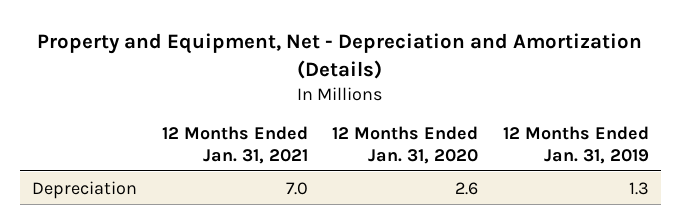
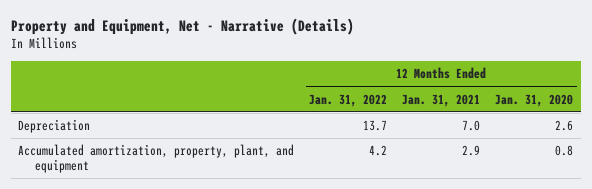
[37,32,643,79] Property and Equipment, Net - Depreciation and Amortization (Details) -> [10,17,354,35] Property and Equipment, Net - Narrative (Details)
[502,126,649,164] 12 Months Ended Jan. 31, 2019 -> none
none -> [309,93,388,107] Jan. 31, 2022
none -> [18,144,295,173] Accumulated amortization, property, plant, and equipment

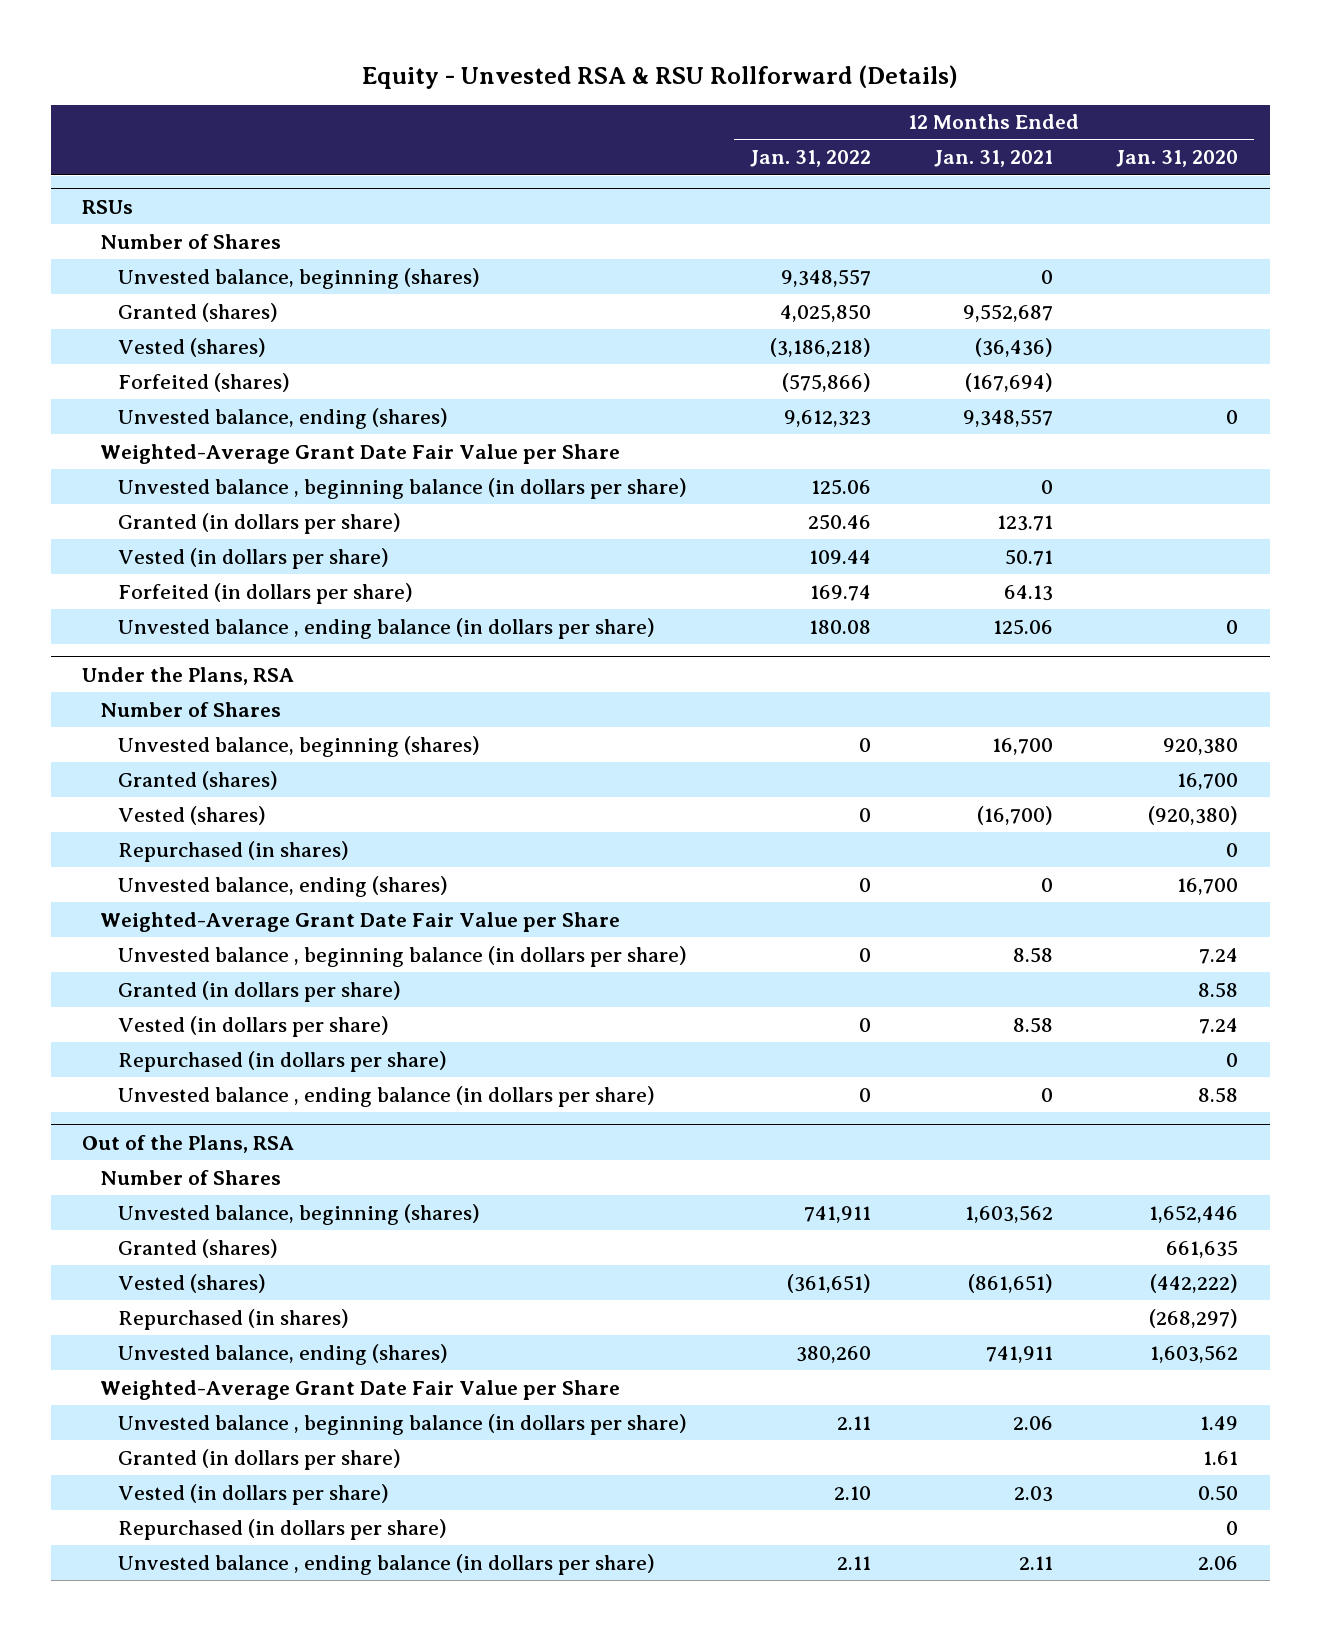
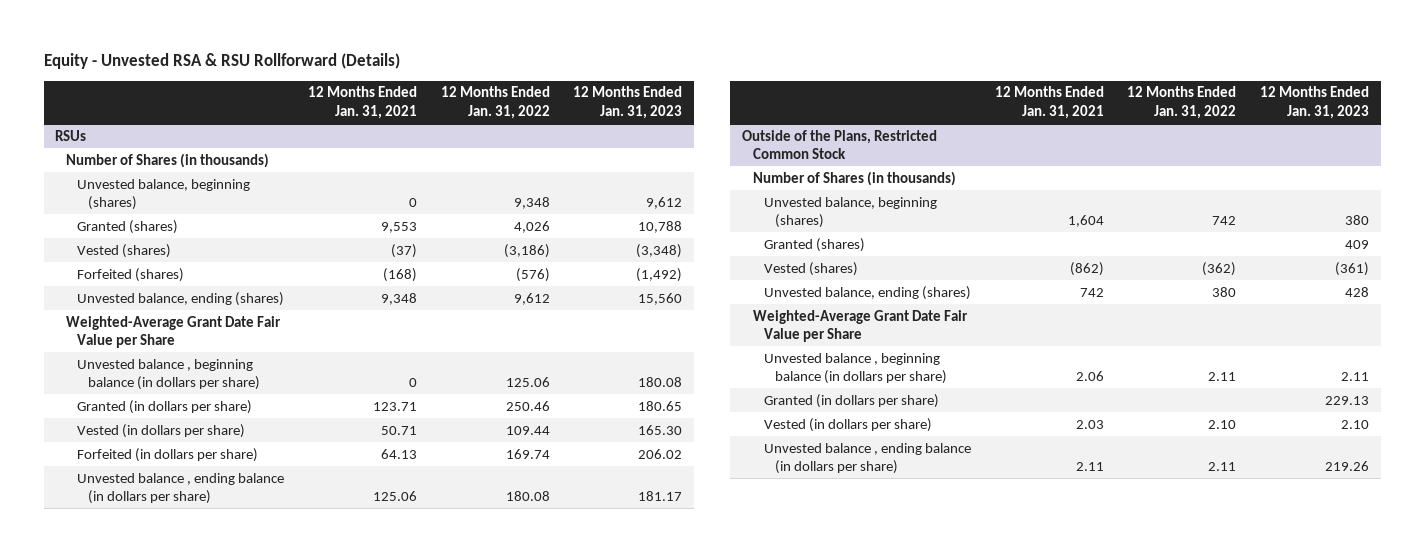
[1116,150,1239,168] Jan. 31, 2020 -> none
none -> [573,86,683,119] 12 Months Ended Jan. 31, 2023
[100,233,282,249] Number of Shares -> [66,152,270,168] Number of Shares (in thousands)
[781,268,872,287] 9,348,557 -> [513,197,550,210] 9,348
[780,303,872,322] 4,025,850 -> [513,220,550,233] 4,026
[963,303,1054,322] 9,552,687 -> [380,221,417,233] 9,553
[770,337,872,357] (3,186,218) -> [503,243,550,258] (3,186)
[975,337,1054,357] (36,436) -> [390,243,417,258] (37)
[782,372,872,392] (575,866) -> [515,267,550,282] (576)
[965,372,1054,392] (167,694) -> [382,267,417,282] (168)
[784,409,872,427] 9,612,323 -> [513,292,550,305] 9,612
[963,408,1054,427] 9,348,557 -> [380,292,417,305] 9,348
[82,666,295,685] Under the Plans, RSA -> none
[117,770,278,790] Granted (shares) -> none
[117,805,266,825] Vested (shares) -> none
[117,840,349,862] Repurchased (in shares) -> none
[117,875,448,897] Unvested balance, ending (shares) -> none
[100,911,621,932] Weighted-Average Grant Date Fair Value per Share -> none
[117,945,687,967] Unvested balance , beginning balance (in dollars per share) -> none
[117,980,401,1002] Granted (in dollars per share) -> none
[117,1015,389,1037] Vested (in dollars per share) -> none
[117,1050,447,1072] Repurchased (in dollars per share) -> none
[117,1085,655,1107] Unvested balance , ending balance (in dollars per share) -> none
[82,1134,295,1153] Out of the Plans, RSA -> none
[100,1169,282,1185] Number of Shares -> none
[117,1203,480,1225] Unvested balance, beginning (shares) -> none
none -> [742,129,938,160] Outside of the Plans, Restricted Common Stock
[100,701,282,717] Number of Shares -> [753,170,957,186] Number of Shares (in thousands)
[859,737,872,752] 0 -> [1212,216,1237,226] 742
[992,737,1054,755] 16,700 -> [1067,215,1104,228] 1,604
[117,1308,349,1330] Repurchased (in shares) -> none
[787,1273,872,1293] (361,651) -> [1202,261,1237,276] (362)
[968,1273,1054,1293] (861,651) -> [1069,261,1104,276] (862)
[796,1345,872,1363] 380,260 -> [1212,286,1237,297] 380
[986,1345,1054,1363] 741,911 -> [1079,287,1104,297] 742
[117,1518,447,1540] Repurchased (in dollars per share) -> none

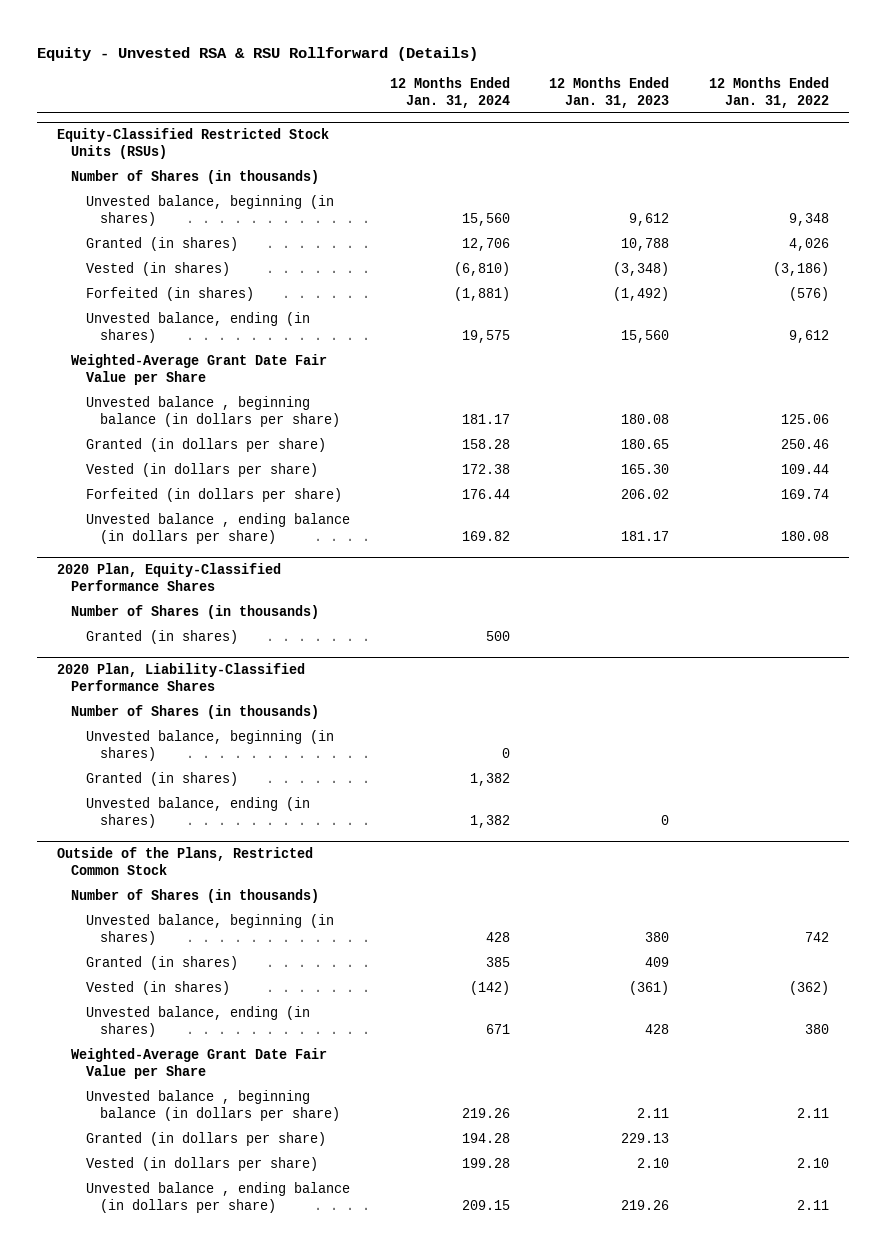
[307,86,417,119] 12 Months Ended Jan. 31, 2021 -> none
none -> [389,77,510,108] 12 Months Ended Jan. 31, 2024
[55,129,87,141] RSUs -> none
none -> [56,128,329,159] Equity-Classified Restricted Stock Units (RSUs)
[77,178,251,211] Unvested balance, beginning (shares) -> [85,195,334,226] Unvested balance, beginning (in shares)
[77,219,179,234] Granted (shares) -> [85,237,238,252] Granted (in shares)
[77,243,172,258] Vested (shares) -> [85,262,230,277] Vested (in shares)
[77,267,185,282] Forfeited (shares) -> [85,287,254,302] Forfeited (in shares)
[77,291,285,306] Unvested balance, ending (shares) -> [85,312,310,343] Unvested balance, ending (in shares)
none -> [56,563,281,591] 2020 Plan, Equity-Classified Performance Shares
none -> [71,605,320,620] Number of Shares (in thousands)
none -> [85,630,238,645] Granted (in shares)
none -> [56,663,305,691] 2020 Plan, Liability-Classified Performance Shares
none -> [71,705,320,720] Number of Shares (in thousands)
none -> [85,730,334,761] Unvested balance, beginning (in shares)
none -> [85,772,238,787] Granted (in shares)
none -> [85,797,310,828] Unvested balance, ending (in shares)
[763,196,937,229] Unvested balance, beginning (shares) -> [85,914,334,945] Unvested balance, beginning (in shares)
[763,237,865,252] Granted (shares) -> [85,956,238,971] Granted (in shares)
[763,261,858,276] Vested (shares) -> [85,981,230,996] Vested (in shares)
[763,285,971,300] Unvested balance, ending (shares) -> [85,1006,310,1037] Unvested balance, ending (in shares)

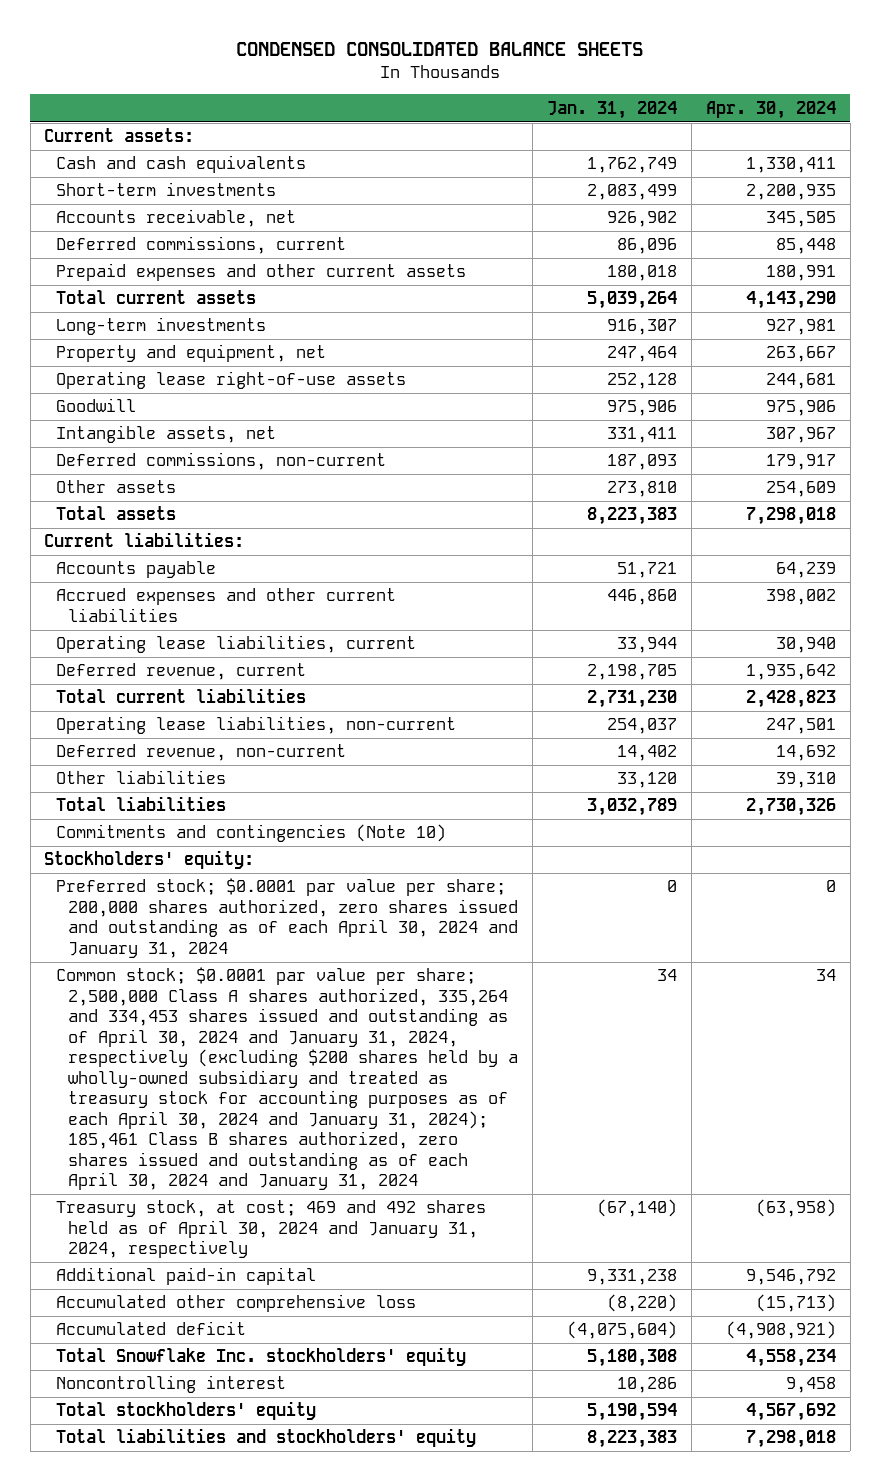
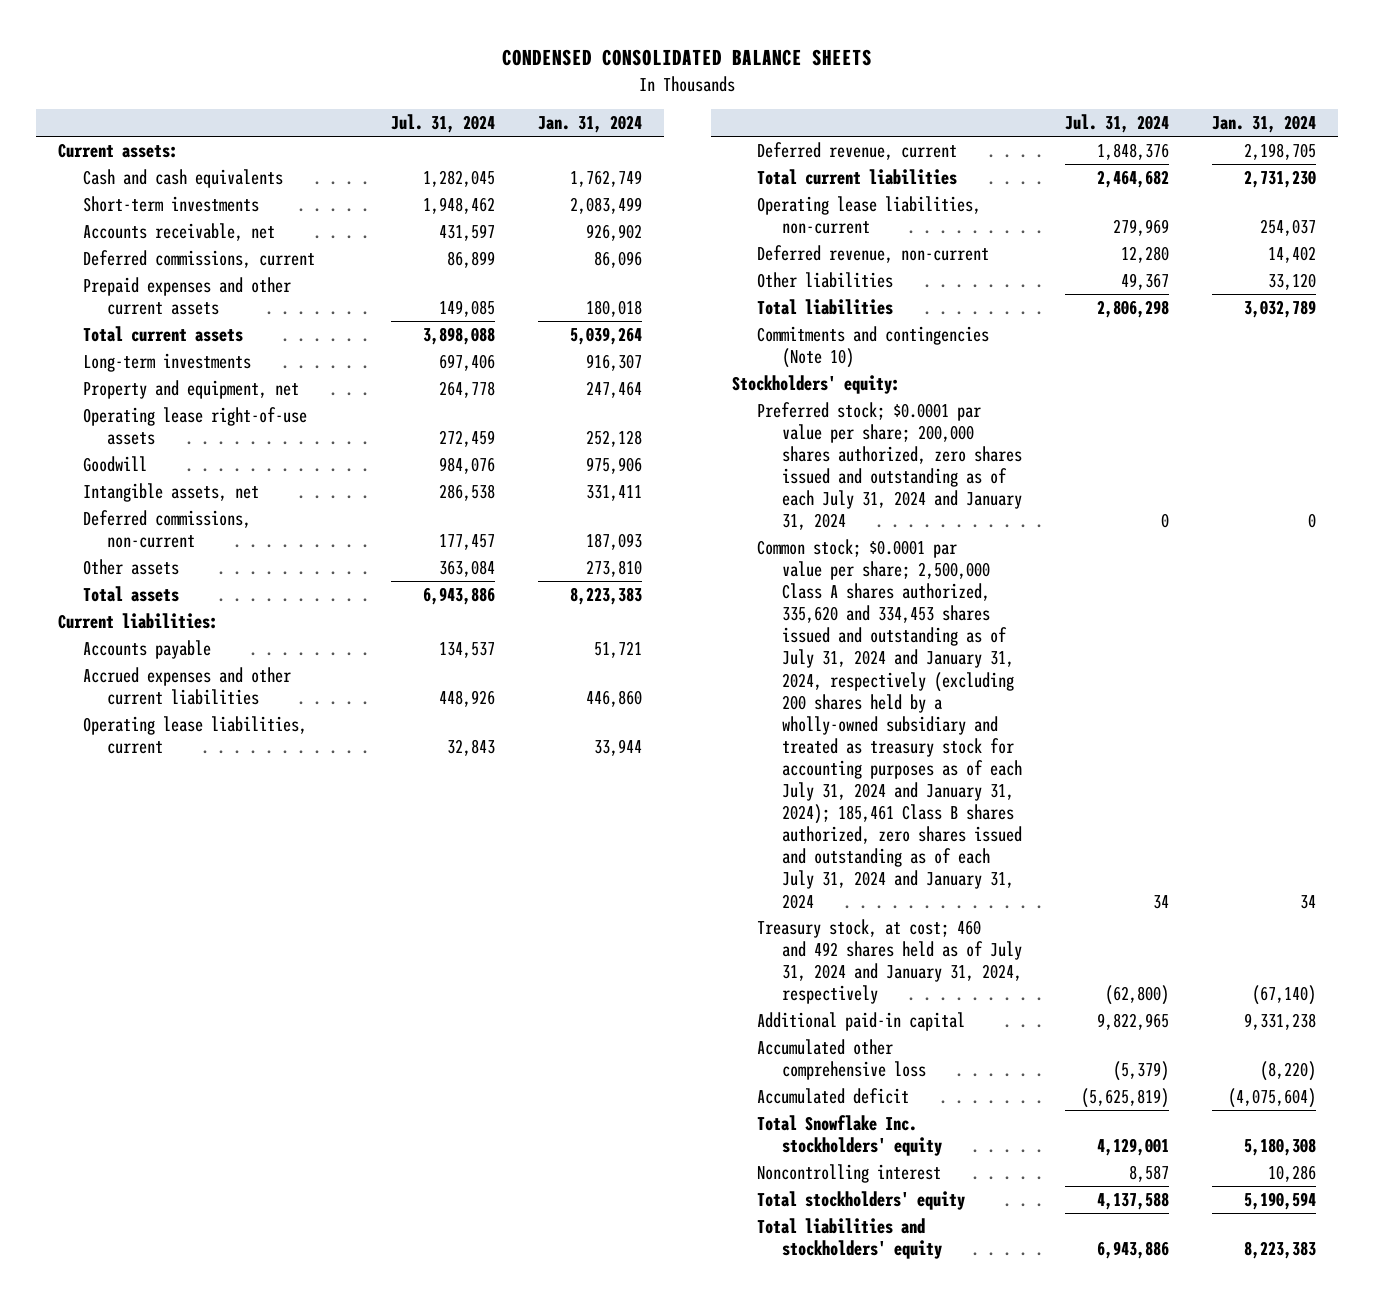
[705,100,836,119] Apr. 30, 2024 -> none
none -> [390,114,495,134] Jul. 31, 2024
[56,878,519,958] Preferred stock; $0.0001 par value per share; 200,000 shares authorized, zero shares issued and outstanding as of each April 30, 2024 and January 31, 2024 -> [756,401,1022,531] Preferred stock; $0.0001 par value per share; 200,000 shares authorized, zero shares issued and outstanding as of each July 31, 2024 and January 31, 2024
[56,967,519,1190] Common stock; $0.0001 par value per share; 2,500,000 Class A shares authorized, 335,264 and 334,453 shares issued and outstanding as of April 30, 2024 and January 31, 2024, respectively (excluding $200 shares held by a wholly-owned subsidiary and treated as treasury stock for accounting purposes as of each April 30, 2024 and January 31, 2024); 185,461 Class B shares authorized, zero shares issued and outstanding as of each April 30, 2024 and January 31, 2024 -> [756,538,1022,909] Common stock; $0.0001 par value per share; 2,500,000 Class A shares authorized, 335,620 and 334,453 shares issued and outstanding as of July 31, 2024 and January 31, 2024, respectively (excluding 200 shares held by a wholly-owned subsidiary and treated as treasury stock for accounting purposes as of each July 31, 2024 and January 31, 2024); 185,461 Class B shares authorized, zero shares issued and outstanding as of each July 31, 2024 and January 31, 2024
[56,1200,487,1259] Treasury stock, at cost; 469 and 492 shares held as of April 30, 2024 and January 31, 2024, respectively -> [756,918,1022,1005] Treasury stock, at cost; 460 and 492 shares held as of July 31, 2024 and January 31, 2024, respectively

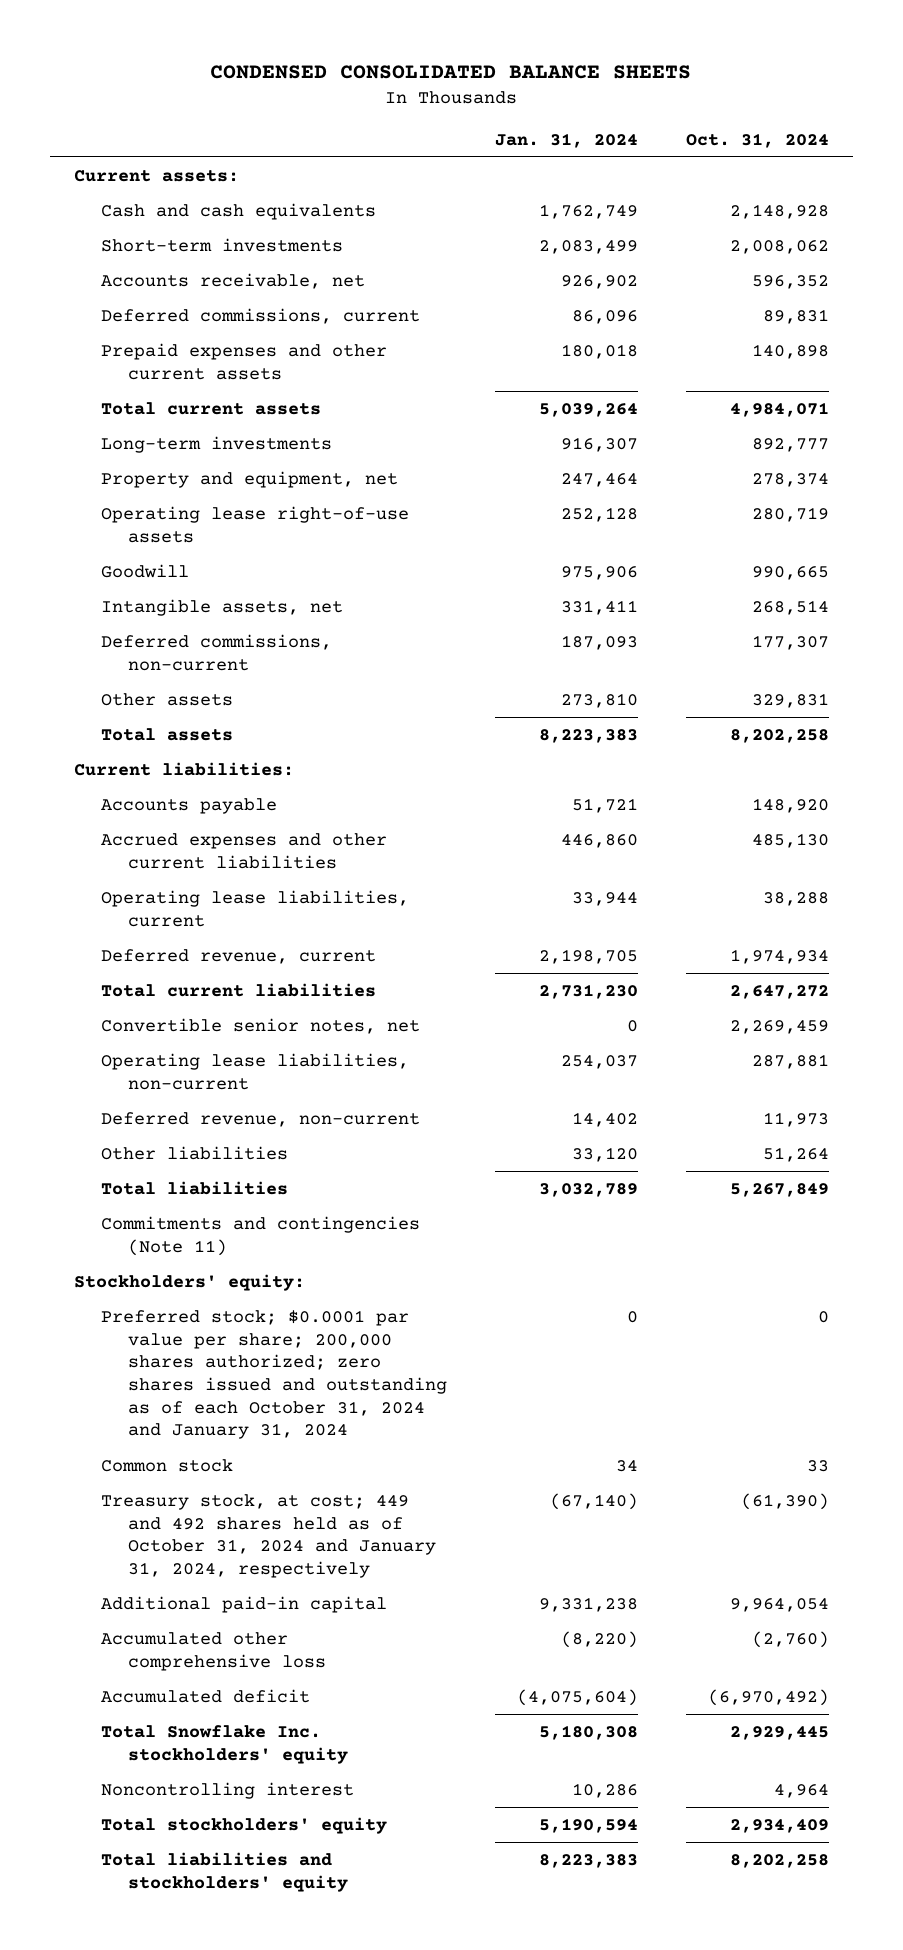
[390,114,495,134] Jul. 31, 2024 -> none
none -> [686,132,830,148] Oct. 31, 2024
none -> [100,1017,420,1034] Convertible senior notes, net
[756,325,989,369] Commitments and contingencies (Note 10) -> [100,1215,420,1256] Commitments and contingencies (Note 11)
[756,401,1022,531] Preferred stock; $0.0001 par value per share; 200,000 shares authorized, zero shares issued and outstanding as of each July 31, 2024 and January 31, 2024 -> [100,1309,447,1440] Preferred stock; $0.0001 par value per share; 200,000 shares authorized; zero shares issued and outstanding as of each October 31, 2024 and January 31, 2024
[756,538,1022,909] Common stock; $0.0001 par value per share; 2,500,000 Class A shares authorized, 335,620 and 334,453 shares issued and outstanding as of July 31, 2024 and January 31, 2024, respectively (excluding 200 shares held by a wholly-owned subsidiary and treated as treasury stock for accounting purposes as of each July 31, 2024 and January 31, 2024); 185,461 Class B shares authorized, zero shares issued and outstanding as of each July 31, 2024 and January 31, 2024 -> [100,1458,233,1472] Common stock
[756,918,1022,1005] Treasury stock, at cost; 460 and 492 shares held as of July 31, 2024 and January 31, 2024, respectively -> [100,1493,436,1578] Treasury stock, at cost; 449 and 492 shares held as of October 31, 2024 and January 31, 2024, respectively

